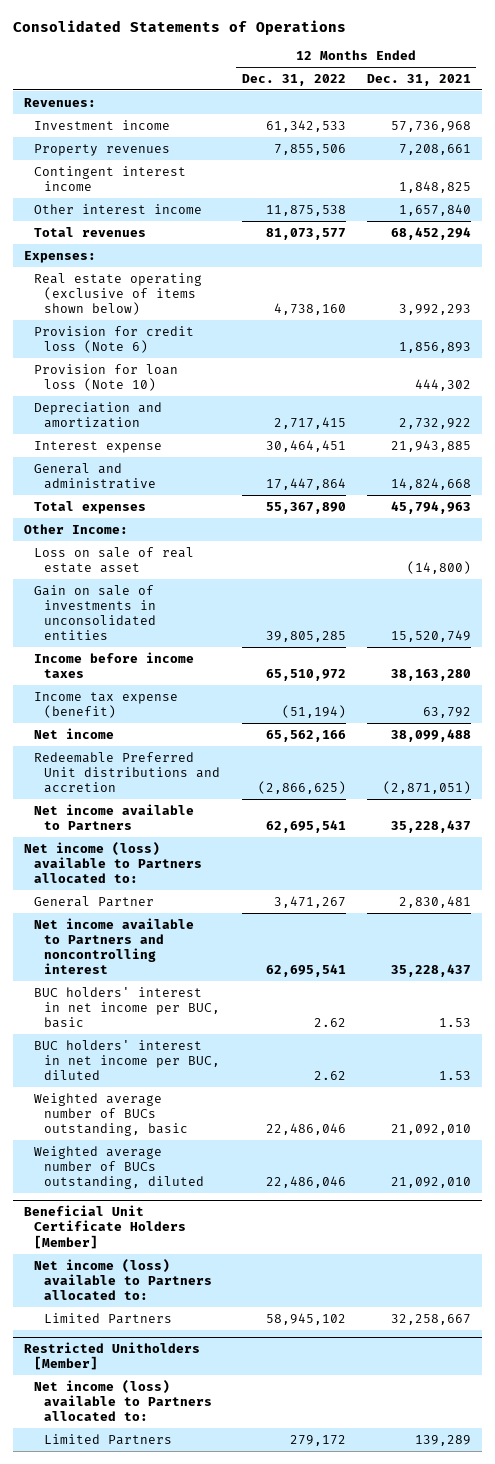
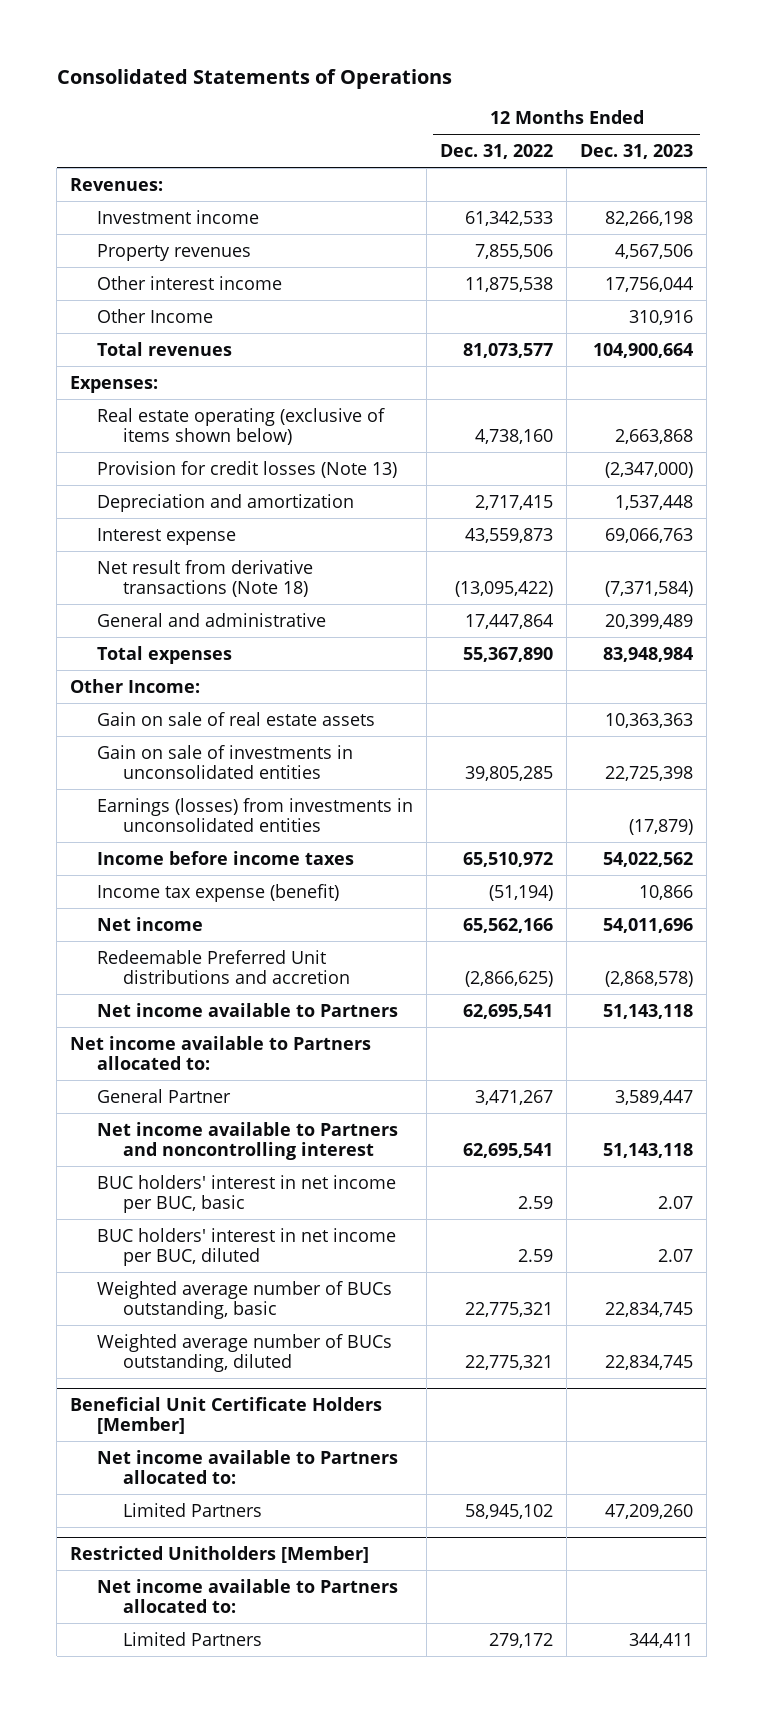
[366,73,471,86] Dec. 31, 2021 -> none
none -> [580,143,694,159] Dec. 31, 2023
[34,165,187,191] Contingent interest income -> none
none -> [96,308,213,323] Other Income
[34,363,179,391] Provision for loan loss (Note 10) -> none
[34,325,195,353] Provision for credit loss (Note 6) -> [96,460,397,478] Provision for credit losses (Note 13)
[265,439,346,452] 30,464,451 -> [464,527,553,543] 43,559,873
none -> [96,559,313,597] Net result from derivative transactions (Note 18)
[34,546,195,573] Loss on sale of real estate asset -> [96,711,375,726] Gain on sale of real estate assets
none -> [96,797,413,832] Earnings (losses) from investments in unconsolidated entities
[23,841,203,883] Net income (loss) available to Partners allocated to: -> [70,1035,372,1070] Net income available to Partners allocated to:
[313,1017,346,1027] 2.62 -> [517,1195,553,1209] 2.59
[313,1070,346,1080] 2.62 -> [517,1248,553,1262] 2.59
[265,1122,346,1135] 22,486,046 -> [464,1301,553,1317] 22,775,321
[265,1175,346,1188] 22,486,046 -> [464,1354,553,1370] 22,775,321
[34,1258,213,1300] Net income (loss) available to Partners allocated to: -> [96,1449,398,1484] Net income available to Partners allocated to:
[34,1379,213,1421] Net income (loss) available to Partners allocated to: -> [96,1578,398,1613] Net income available to Partners allocated to:

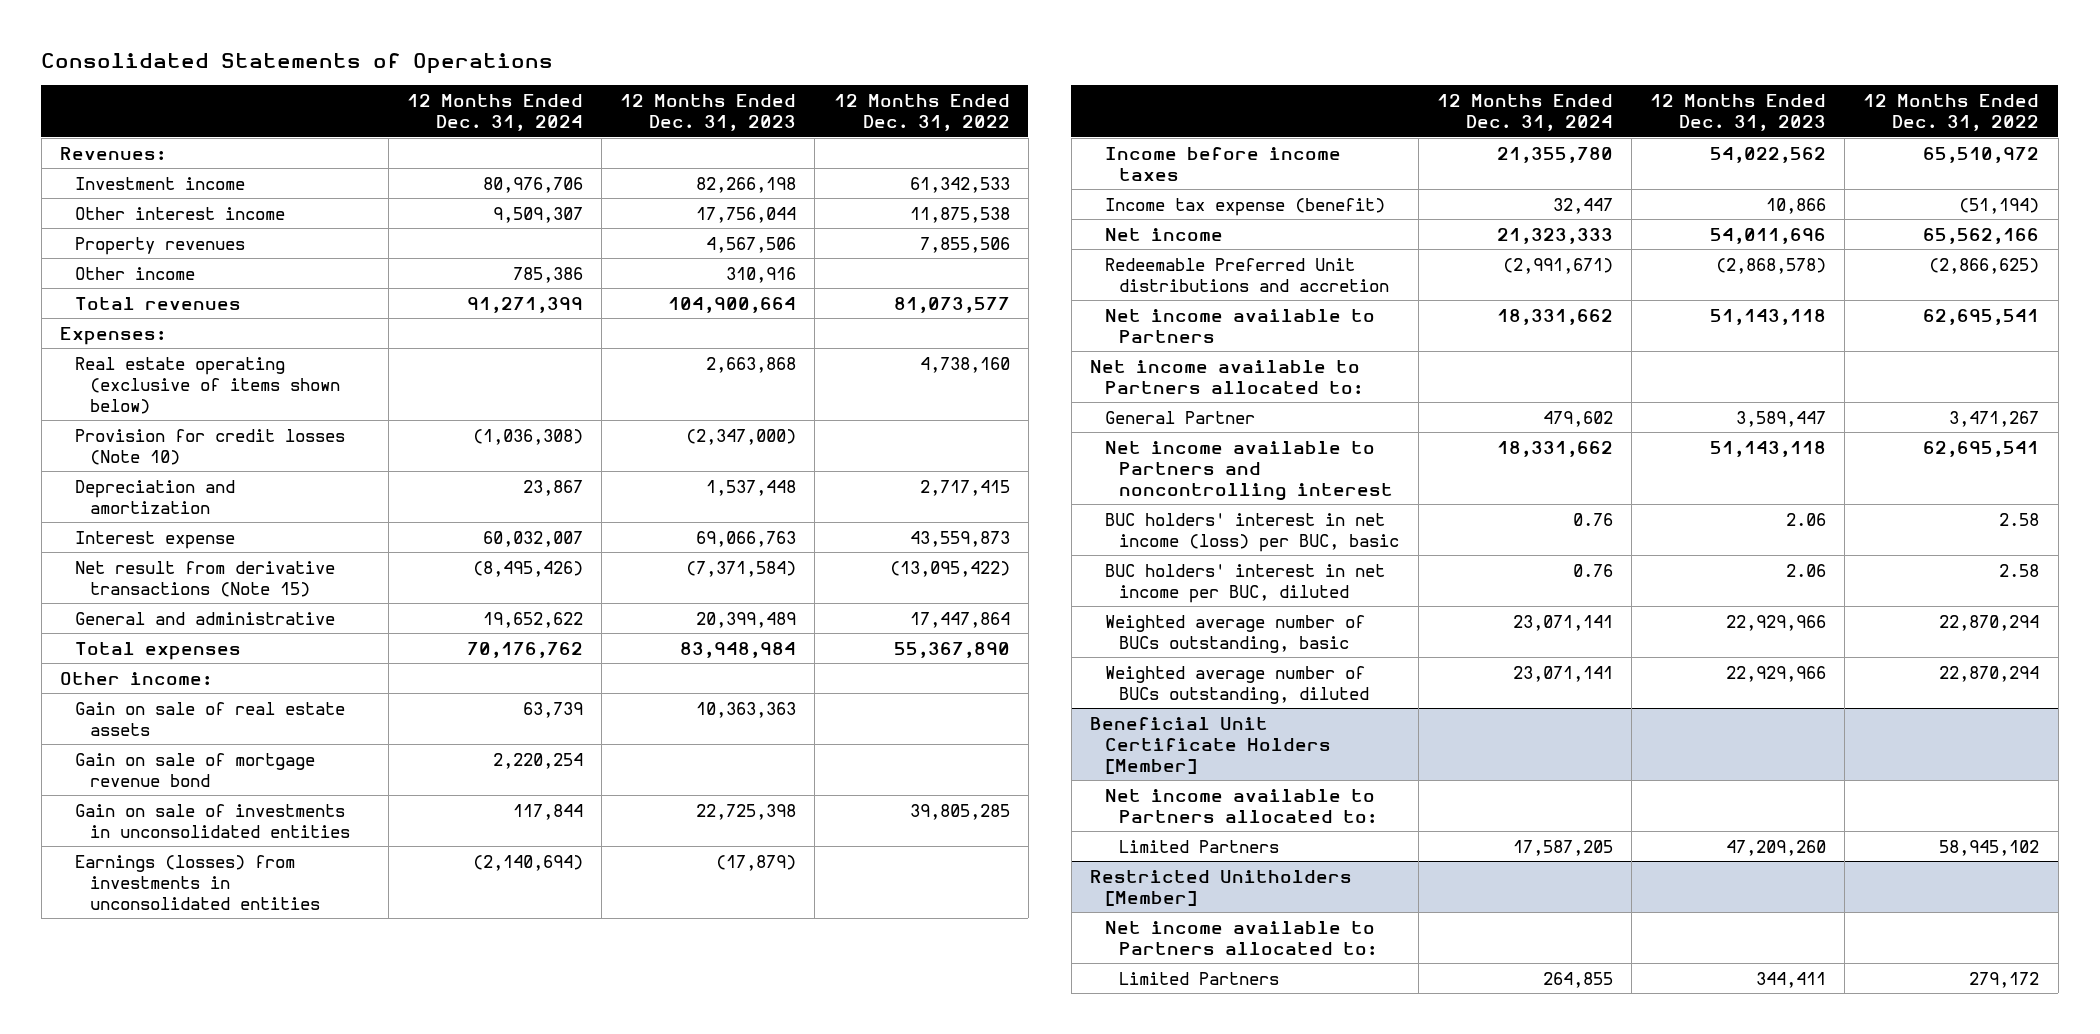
none -> [406,93,583,132] 12 Months Ended Dec. 31, 2024
[96,243,251,261] Property revenues -> [74,236,245,255] Property revenues
[96,308,213,323] Other Income -> [74,266,195,280] Other income
[96,460,397,478] Provision for credit losses (Note 13) -> [74,428,345,465] Provision for credit losses (Note 10)
[96,559,313,597] Net result from derivative transactions (Note 18) -> [74,560,335,597] Net result from derivative transactions (Note 15)
[70,678,201,693] Other Income: -> [60,671,213,685] Other income:
none -> [74,752,315,787] Gain on sale of mortgage revenue bond
[96,1174,396,1213] BUC holders' interest in net income per BUC, basic -> [1104,512,1400,552] BUC holders' interest in net income (loss) per BUC, basic
[517,1195,553,1209] 2.59 -> [1999,512,2040,526] 2.58
[658,1195,694,1209] 2.07 -> [1786,512,1827,526] 2.06
[517,1248,553,1262] 2.59 -> [1999,563,2040,577] 2.58
[658,1248,694,1262] 2.07 -> [1786,563,1827,577] 2.06
[464,1301,553,1317] 22,775,321 -> [1939,614,2040,631] 22,870,294
[605,1301,694,1317] 22,834,745 -> [1726,614,1827,631] 22,929,966
[464,1354,553,1370] 22,775,321 -> [1939,665,2040,682] 22,870,294
[605,1354,694,1370] 22,834,745 -> [1726,665,1827,682] 22,929,966

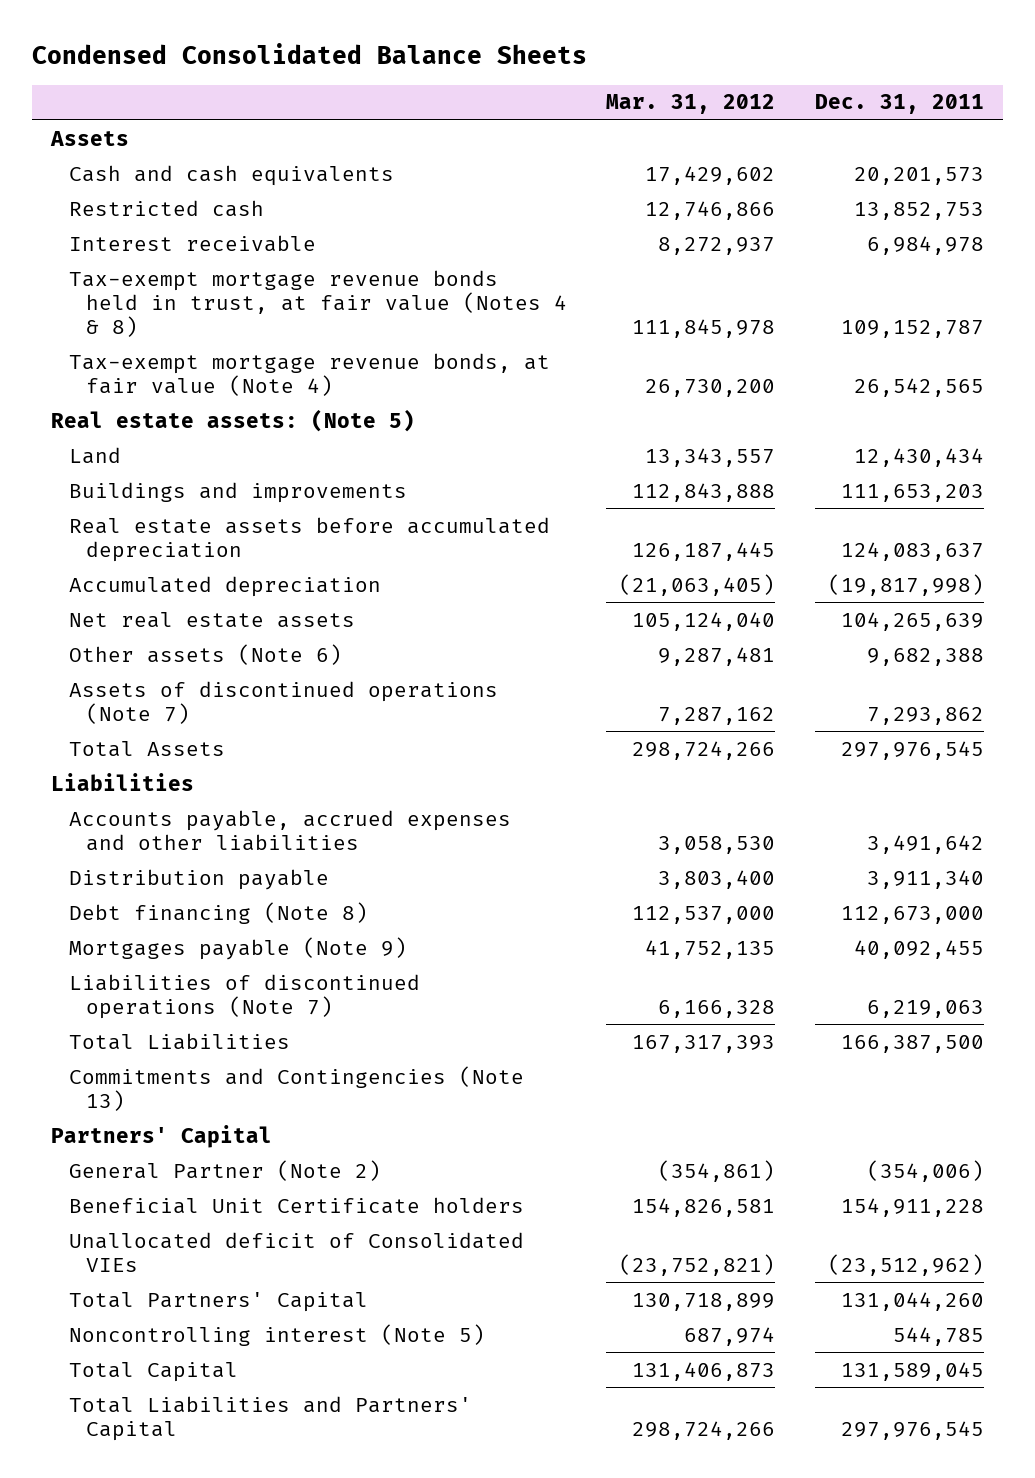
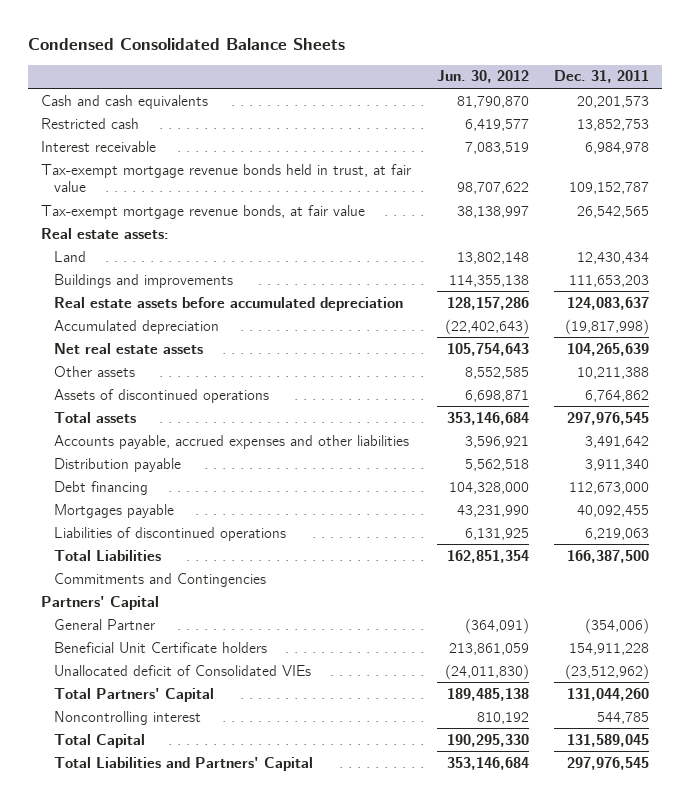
[606,94,776,115] Mar. 31, 2012 -> none
none -> [436,70,529,84] Jun. 30, 2012
[50,130,130,146] Assets -> none
[68,269,567,337] Tax-exempt mortgage revenue bonds held in trust, at fair value (Notes 4 & 8) -> [40,163,411,192] Tax-exempt mortgage revenue bonds held in trust, at fair value
[68,352,550,396] Tax-exempt mortgage revenue bonds, at fair value (Note 4) -> [40,204,365,219] Tax-exempt mortgage revenue bonds, at fair value
[51,408,416,432] Real estate assets: (Note 5) -> [40,227,169,239] Real estate assets:
[51,772,195,791] Liabilities -> none
[68,643,342,665] Other assets (Note 6) -> [53,365,135,377] Other assets
[866,647,984,666] 9,682,388 -> [577,366,650,379] 10,211,388
[68,680,498,724] Assets of discontinued operations (Note 7) -> [53,388,269,403] Assets of discontinued operations
[866,706,984,725] 7,293,862 -> [585,389,650,402] 6,764,862
[68,740,225,757] Total Assets -> [53,411,136,423] Total assets
[68,901,368,924] Debt financing (Note 8) -> [53,480,148,495] Debt financing
[68,936,407,960] Mortgages payable (Note 9) -> [53,503,174,518] Mortgages payable
[68,973,420,1019] Liabilities of discontinued operations (Note 7) -> [53,526,286,541] Liabilities of discontinued operations
[68,1065,524,1111] Commitments and Contingencies (Note 13) -> [53,572,266,587] Commitments and Contingencies
[68,1159,381,1181] General Partner (Note 2) -> [53,618,155,630] General Partner
[68,1323,485,1346] Noncontrolling interest (Note 5) -> [53,710,201,725] Noncontrolling interest

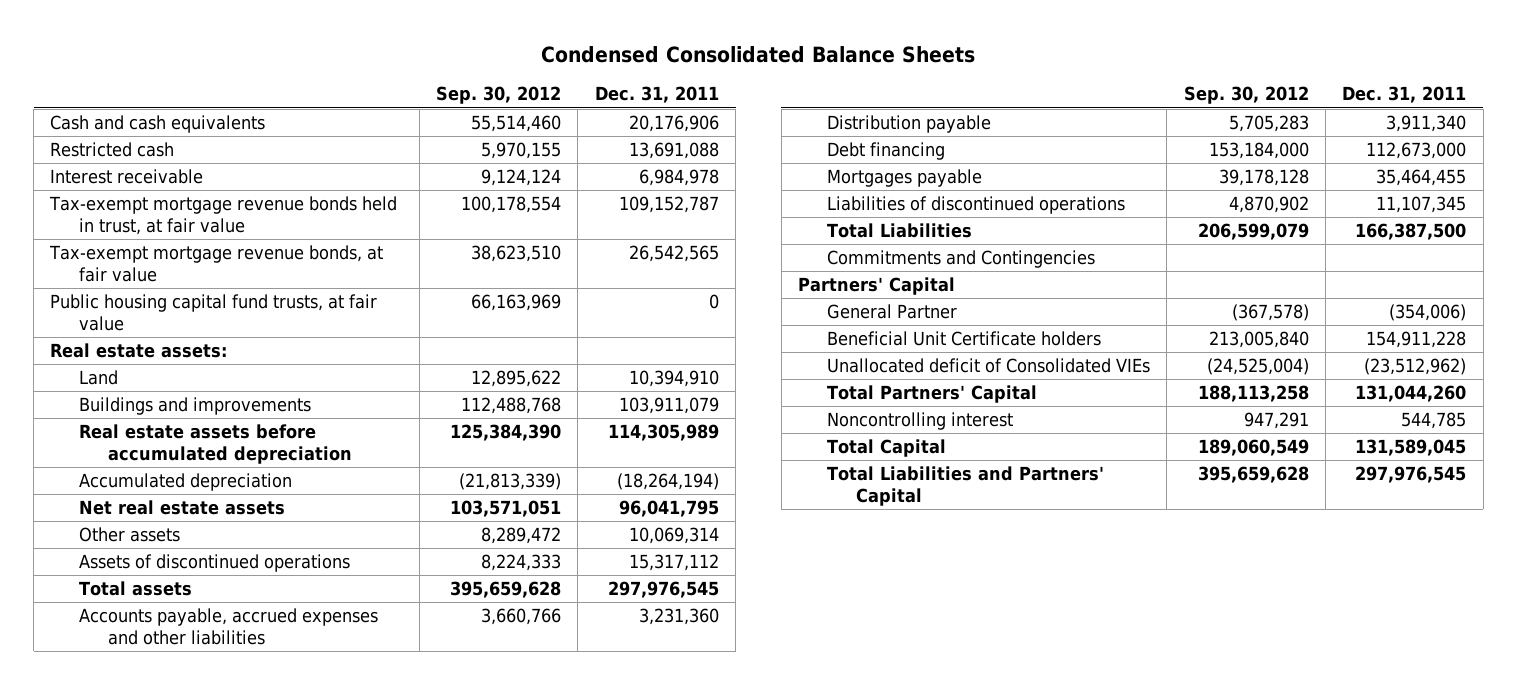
[436,70,529,84] Jun. 30, 2012 -> none
none -> [436,86,562,105] Sep. 30, 2012
[577,95,650,108] 20,201,573 -> [628,115,719,133] 20,176,906
[577,118,650,131] 13,852,753 -> [628,142,719,160] 13,691,088
none -> [50,294,378,331] Public housing capital fund trusts, at fair value
[577,251,650,264] 12,430,434 -> [628,370,719,388] 10,394,910
[569,274,650,287] 111,653,203 -> [618,397,719,415] 103,911,079
[567,296,650,310] 124,083,637 -> [607,424,719,442] 114,305,989
[565,318,650,335] (19,817,998) -> [616,473,719,491] (18,264,194)
[567,342,650,356] 104,265,639 -> [618,500,719,518] 96,041,795
[577,366,650,379] 10,211,388 -> [628,527,719,545] 10,069,314
[585,389,650,402] 6,764,862 -> [628,554,719,572] 15,317,112
[585,435,650,448] 3,491,642 -> [638,608,719,626] 3,231,360
[577,504,650,517] 40,092,455 -> [1376,169,1467,187] 35,464,455
[585,527,650,540] 6,219,063 -> [1376,196,1467,214] 11,107,345

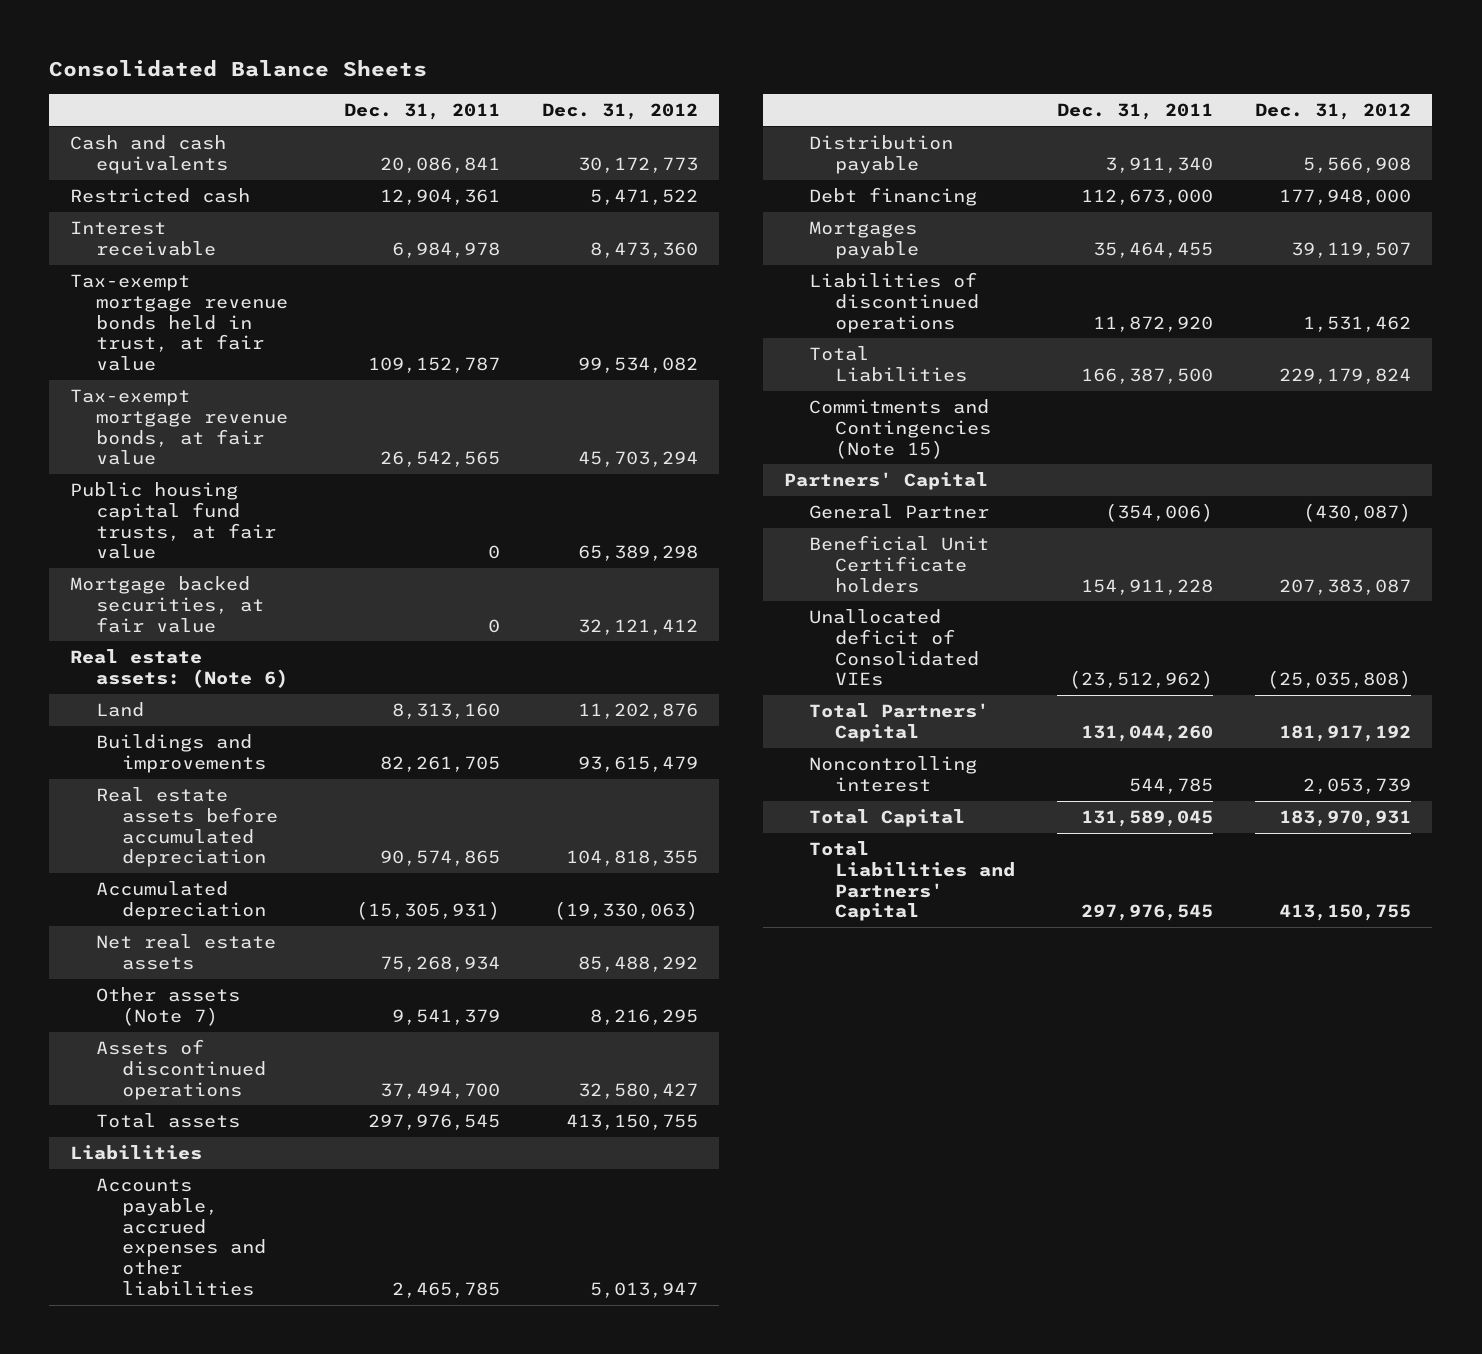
[541,45,976,63] Condensed Consolidated Balance Sheets -> [49,60,428,78] Consolidated Balance Sheets
[436,86,562,105] Sep. 30, 2012 -> none
none -> [541,102,698,120] Dec. 31, 2012
[628,115,719,133] 20,176,906 -> [379,156,500,173] 20,086,841
[628,142,719,160] 13,691,088 -> [379,189,500,206] 12,904,361
none -> [70,576,265,633] Mortgage backed securities, at fair value
[50,343,228,359] Real estate assets: -> [70,649,289,688] Real estate assets: (Note 6)
[628,370,719,388] 10,394,910 -> [391,703,500,720] 8,313,160
[618,397,719,415] 103,911,079 -> [379,755,500,772] 82,261,705
[607,424,719,442] 114,305,989 -> [379,850,500,867] 90,574,865
[616,473,719,491] (18,264,194) -> [355,900,500,920] (15,305,931)
[618,500,719,518] 96,041,795 -> [379,955,500,972] 75,268,934
[79,527,181,543] Other assets -> [96,987,241,1026] Other assets (Note 7)
[628,527,719,545] 10,069,314 -> [391,1008,500,1025] 9,541,379
[628,554,719,572] 15,317,112 -> [379,1082,500,1099] 37,494,700
none -> [70,1145,203,1161] Liabilities
[638,608,719,626] 3,231,360 -> [391,1281,500,1298] 2,465,785
[1376,196,1467,214] 11,107,345 -> [1093,315,1214,332] 11,872,920
[826,250,1095,269] Commitments and Contingencies -> [809,399,992,459] Commitments and Contingencies (Note 15)

